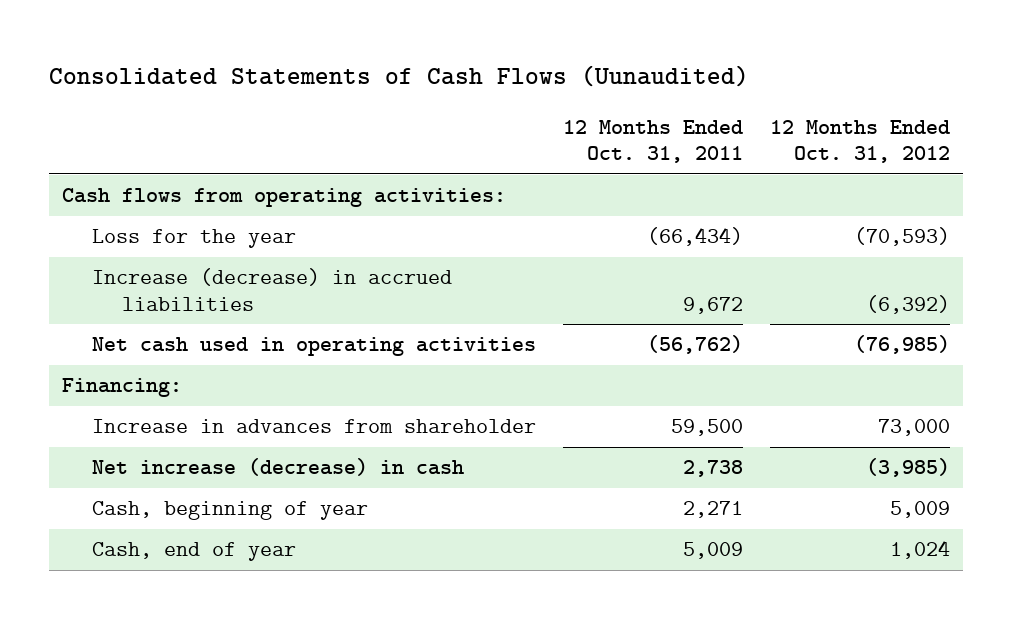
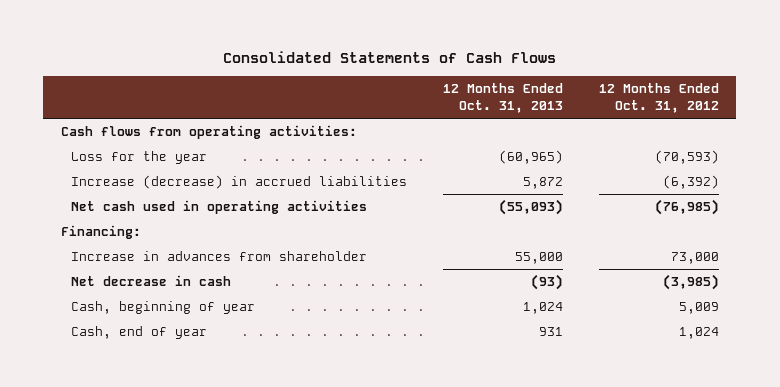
[48,64,749,87] Consolidated Statements of Cash Flows (Uunaudited) -> [222,51,556,64] Consolidated Statements of Cash Flows
[562,120,743,164] 12 Months Ended Oct. 31, 2011 -> none
none -> [443,83,564,114] 12 Months Ended Oct. 31, 2013
[91,458,464,477] Net increase (decrease) in cash -> [71,275,232,287] Net decrease in cash

